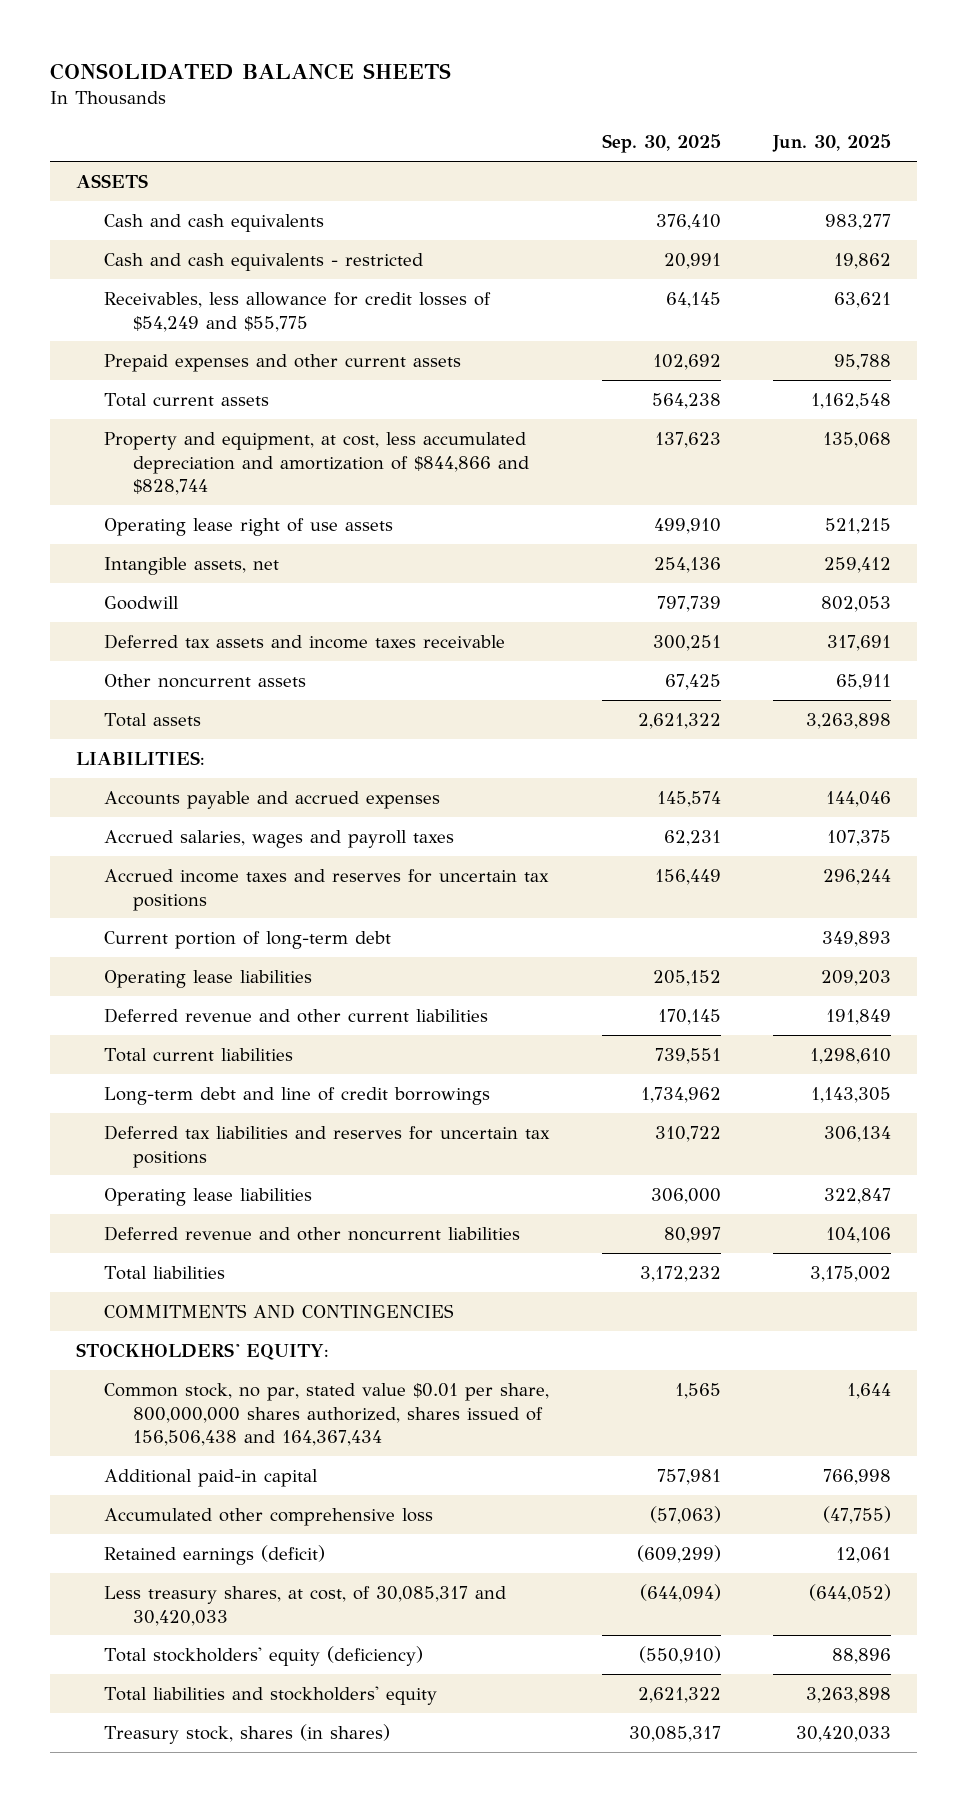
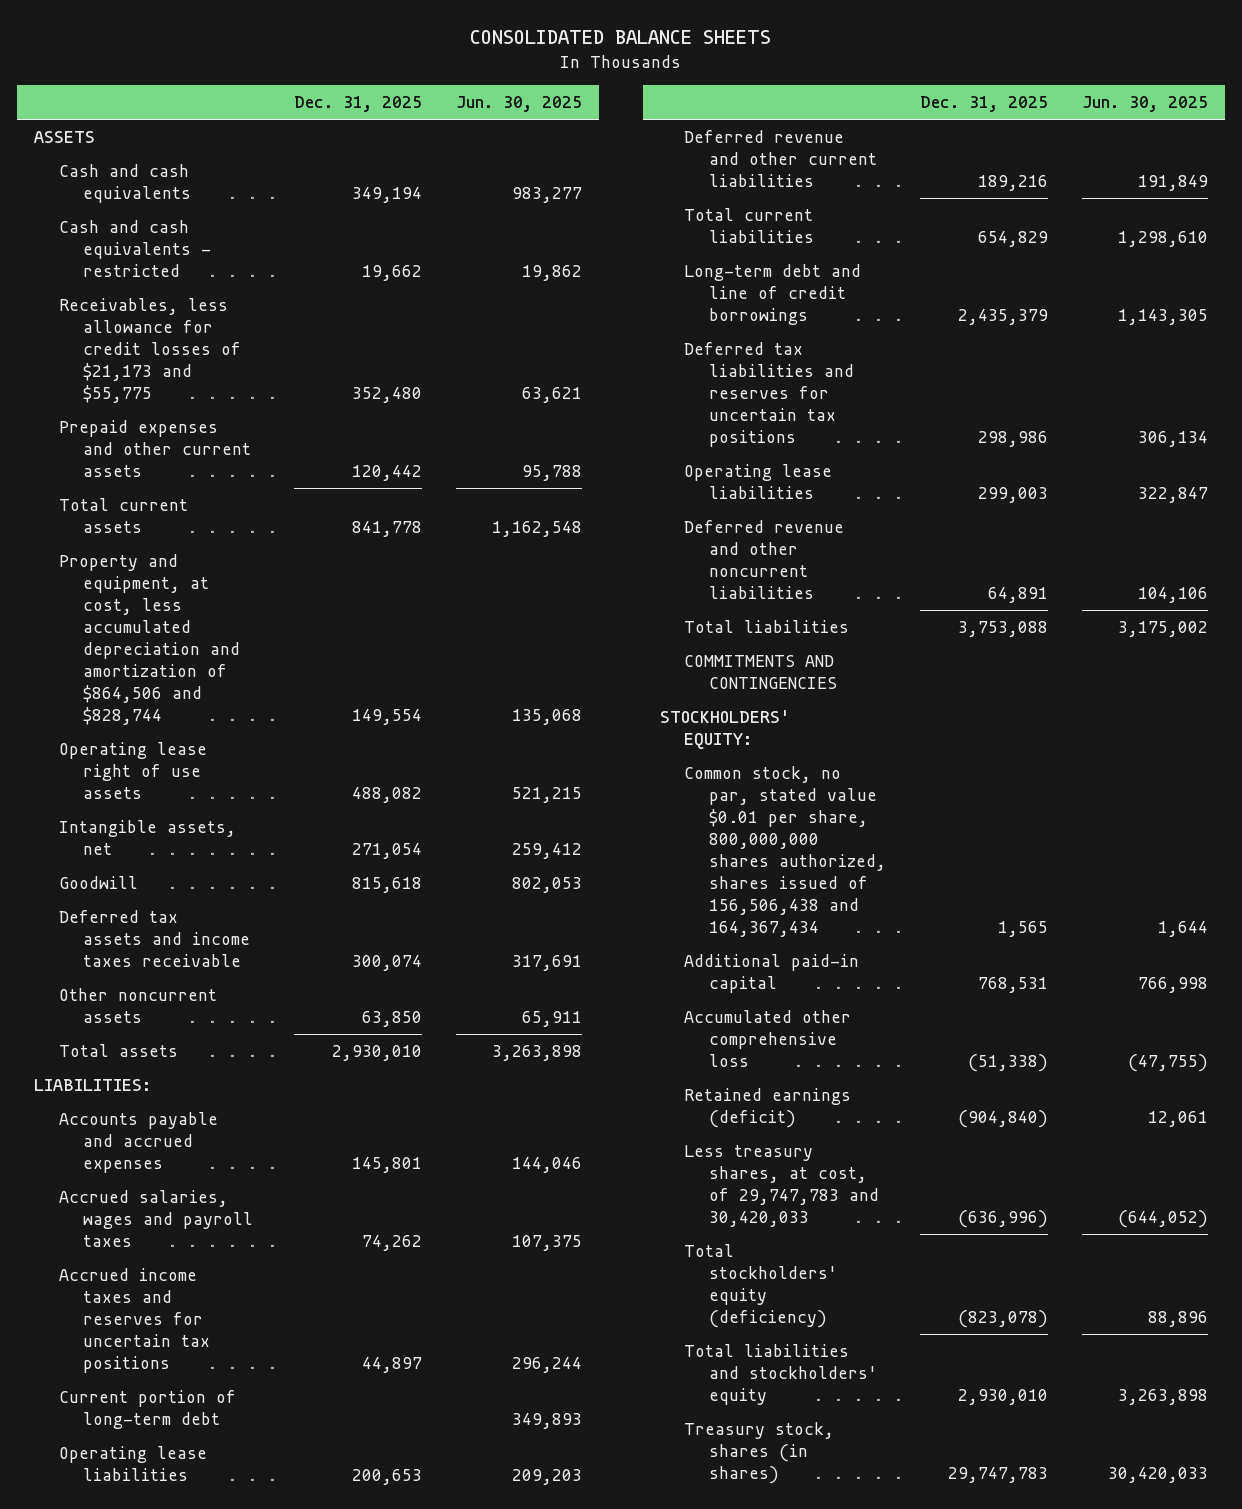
[601,134,721,154] Sep. 30, 2025 -> none
none -> [294,96,423,113] Dec. 31, 2025
[104,291,492,332] Receivables, less allowance for credit losses of $54,249 and $55,775 -> [58,298,242,404] Receivables, less allowance for credit losses of $21,173 and $55,775
[104,431,529,496] Property and equipment, at cost, less accumulated depreciation and amortization of $844,866 and $828,744 -> [58,554,241,726] Property and equipment, at cost, less accumulated depreciation and amortization of $864,506 and $828,744
[104,1585,507,1626] Less treasury shares, at cost, of 30,085,317 and 30,420,033 -> [684,1145,880,1228] Less treasury shares, at cost, of 29,747,783 and 30,420,033

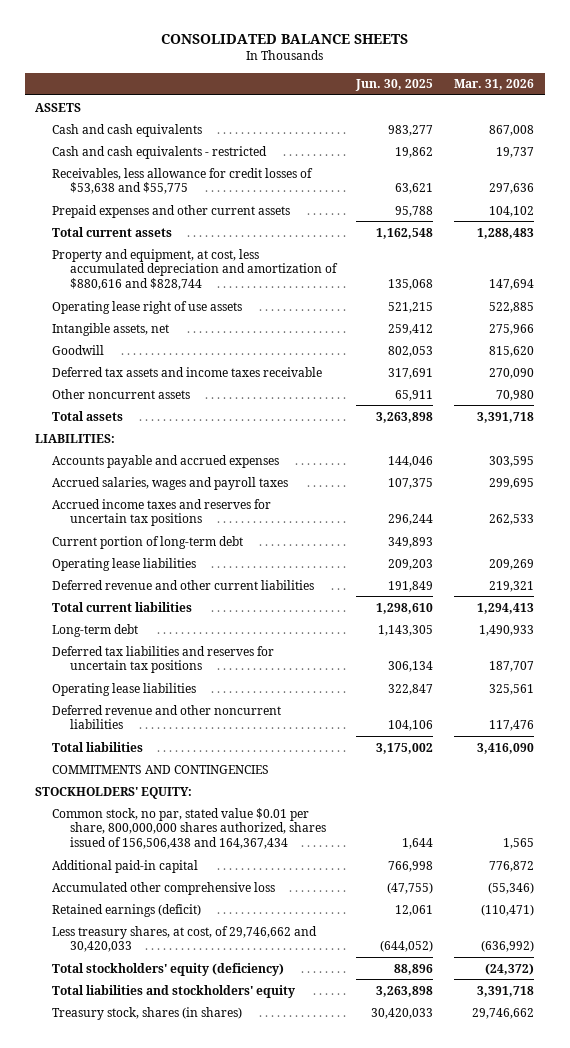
[294,96,423,113] Dec. 31, 2025 -> none
none -> [454,79,535,91] Mar. 31, 2026
[58,298,242,404] Receivables, less allowance for credit losses of $21,173 and $55,775 -> [52,167,314,195] Receivables, less allowance for credit losses of $53,638 and $55,775
[58,554,241,726] Property and equipment, at cost, less accumulated depreciation and amortization of $864,506 and $828,744 -> [52,248,338,291] Property and equipment, at cost, less accumulated depreciation and amortization of $880,616 and $828,744
[684,264,862,326] Long-term debt and line of credit borrowings -> [52,623,139,637] Long-term debt
[684,1145,880,1228] Less treasury shares, at cost, of 29,747,783 and 30,420,033 -> [52,925,318,953] Less treasury shares, at cost, of 29,746,662 and 30,420,033

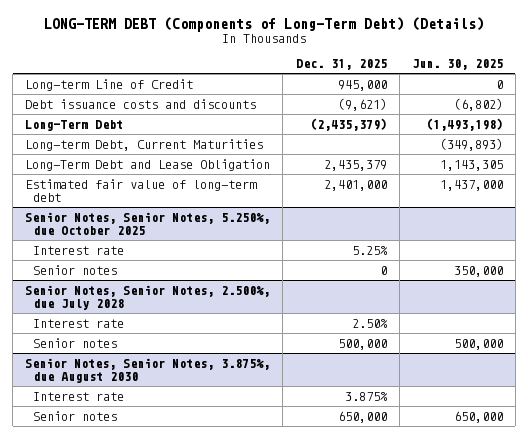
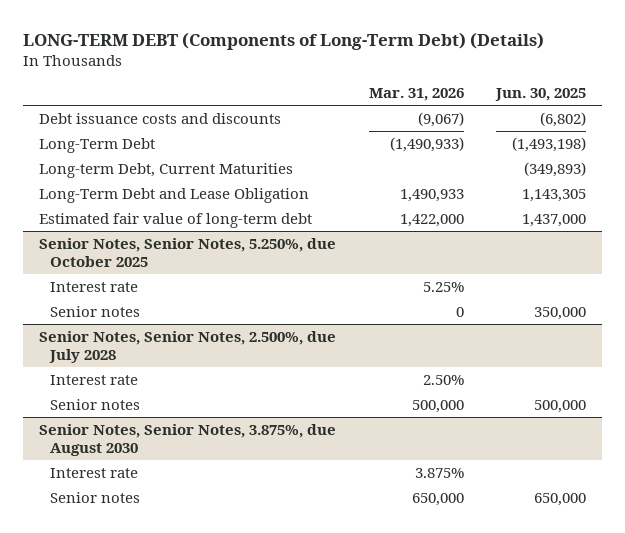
[295,58,387,70] Dec. 31, 2025 -> none
none -> [368,88,464,102] Mar. 31, 2026
[25,78,194,91] Long-term Line of Credit -> none

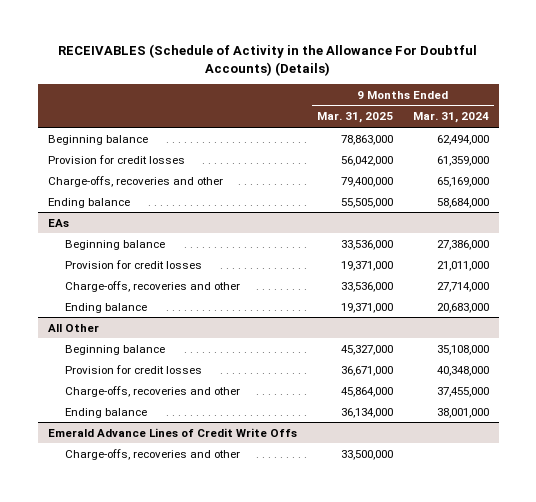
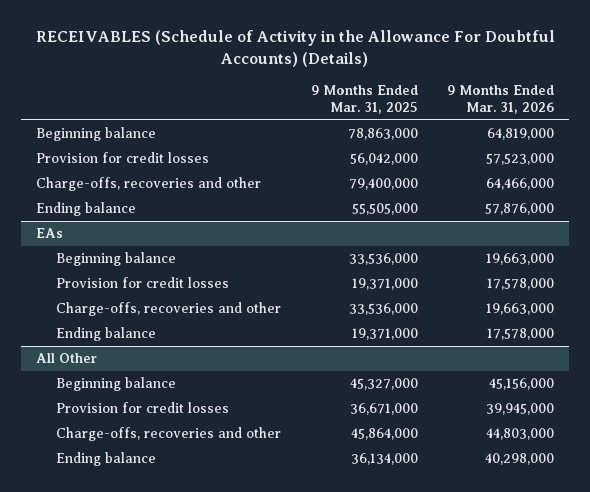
[412,112,489,124] Mar. 31, 2024 -> none
none -> [447,85,555,114] 9 Months Ended Mar. 31, 2026
[47,427,297,437] Emerald Advance Lines of Credit Write Offs -> none
[64,448,240,460] Charge-offs, recoveries and other -> none

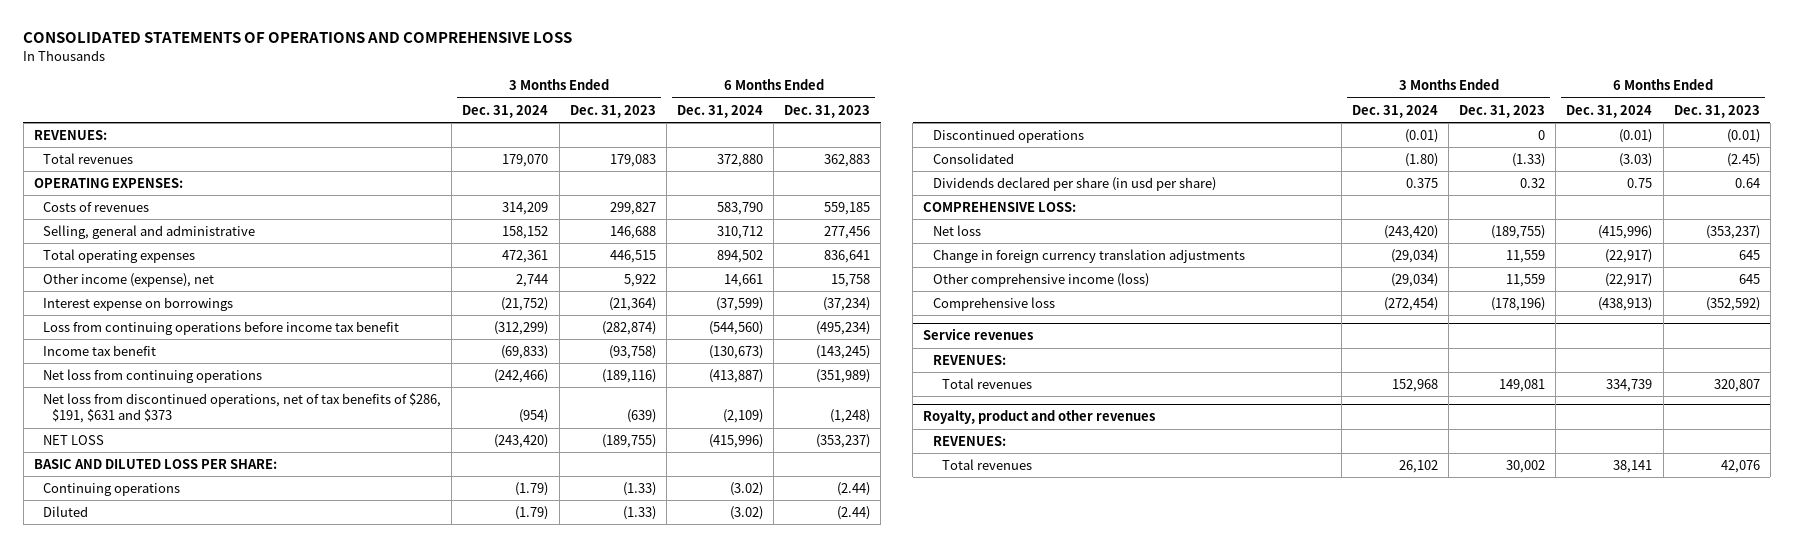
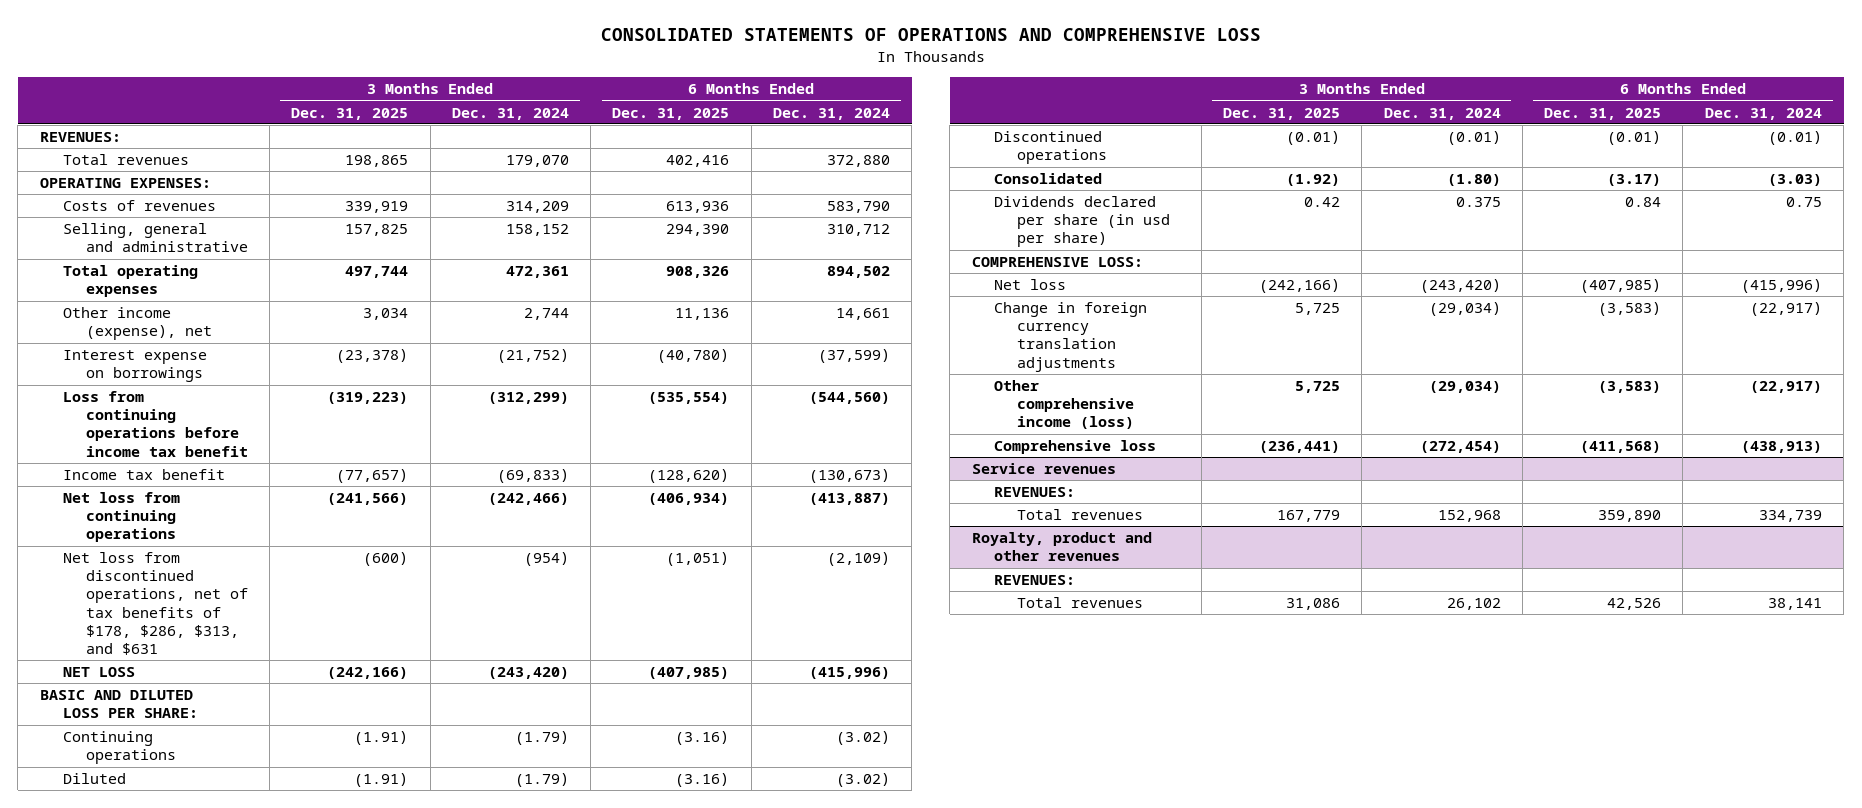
[569,104,656,118] Dec. 31, 2023 -> none
[784,104,871,118] Dec. 31, 2023 -> none
none -> [291,107,409,120] Dec. 31, 2025
none -> [612,107,730,120] Dec. 31, 2025
[43,392,442,424] Net loss from discontinued operations, net of tax benefits of $286, $191, $631 and $373 -> [62,552,248,655] Net loss from discontinued operations, net of tax benefits of $178, $286, $313, and $631

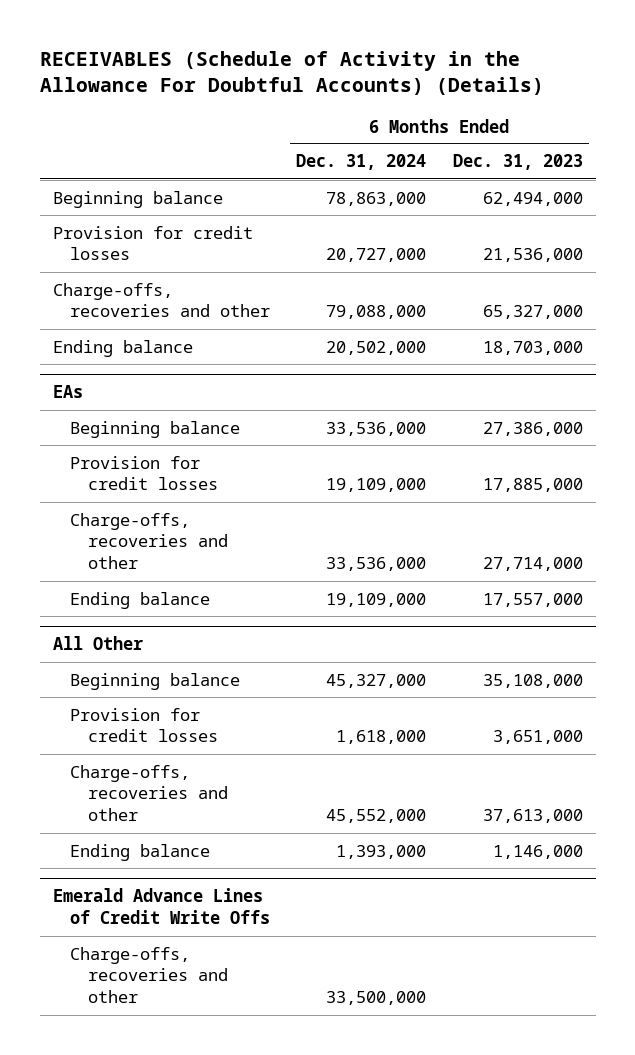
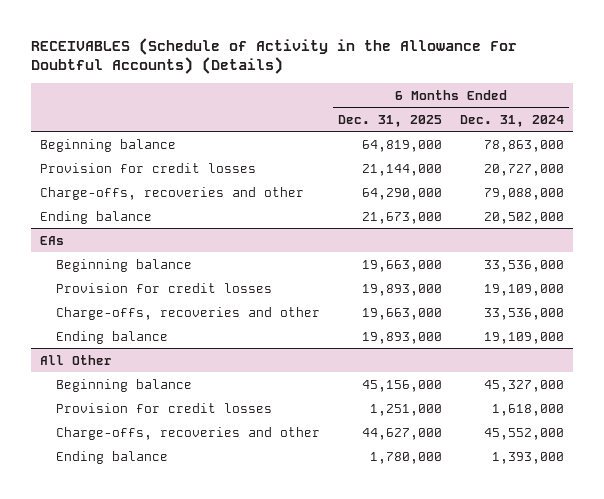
[452,154,583,171] Dec. 31, 2023 -> none
none -> [338,114,443,127] Dec. 31, 2025
[52,888,271,925] Emerald Advance Lines of Credit Write Offs -> none
[70,946,228,1004] Charge-offs, recoveries and other -> none

